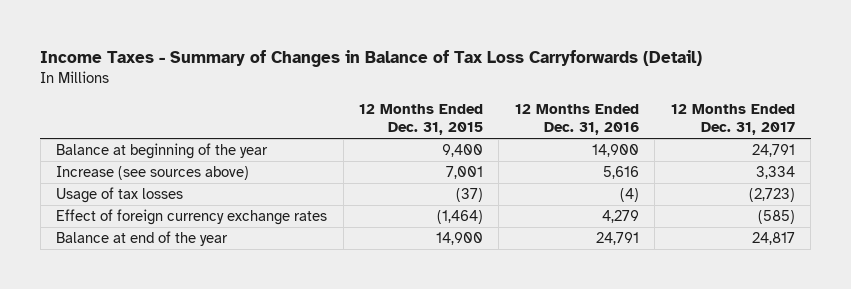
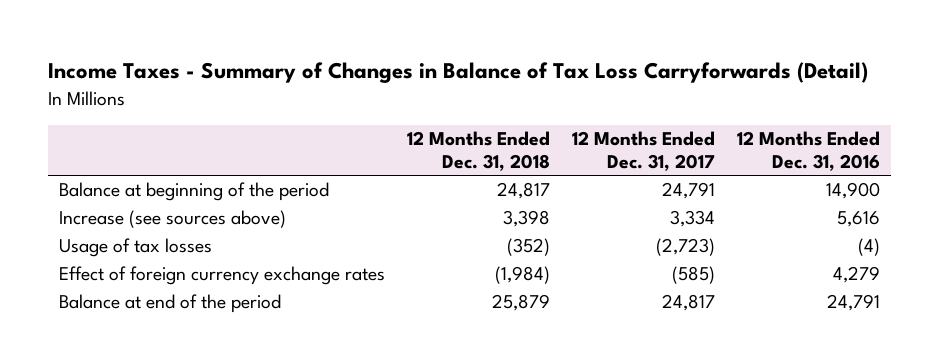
[359,103,484,136] 12 Months Ended Dec. 31, 2015 -> none
none -> [406,131,550,171] 12 Months Ended Dec. 31, 2018
[56,143,269,160] Balance at beginning of the year -> [58,182,329,202] Balance at beginning of the period
[56,231,229,247] Balance at end of the year -> [58,294,281,314] Balance at end of the period

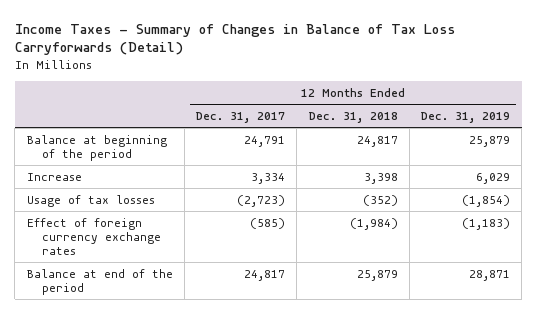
[736,131,880,171] 12 Months Ended Dec. 31, 2016 -> none
none -> [421,111,511,123] Dec. 31, 2019
[58,210,286,229] Increase (see sources above) -> [26,172,82,181] Increase

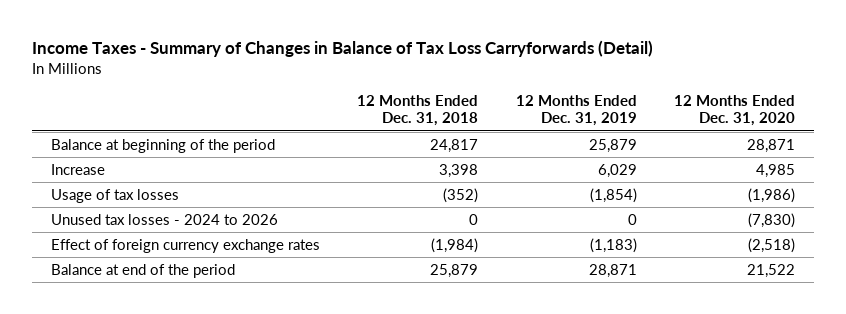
[196,111,286,123] Dec. 31, 2017 -> none
none -> [673,94,795,127] 12 Months Ended Dec. 31, 2020
none -> [50,213,278,225] Unused tax losses - 2024 to 2026

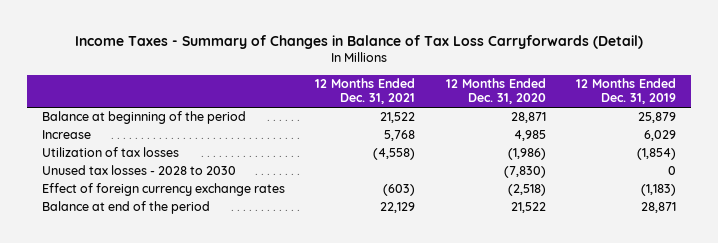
[357,94,479,127] 12 Months Ended Dec. 31, 2018 -> none
none -> [315,78,416,105] 12 Months Ended Dec. 31, 2021
[50,188,179,203] Usage of tax losses -> [42,147,180,158] Utilization of tax losses
[50,213,278,225] Unused tax losses - 2024 to 2026 -> [42,165,237,176] Unused tax losses - 2028 to 2030

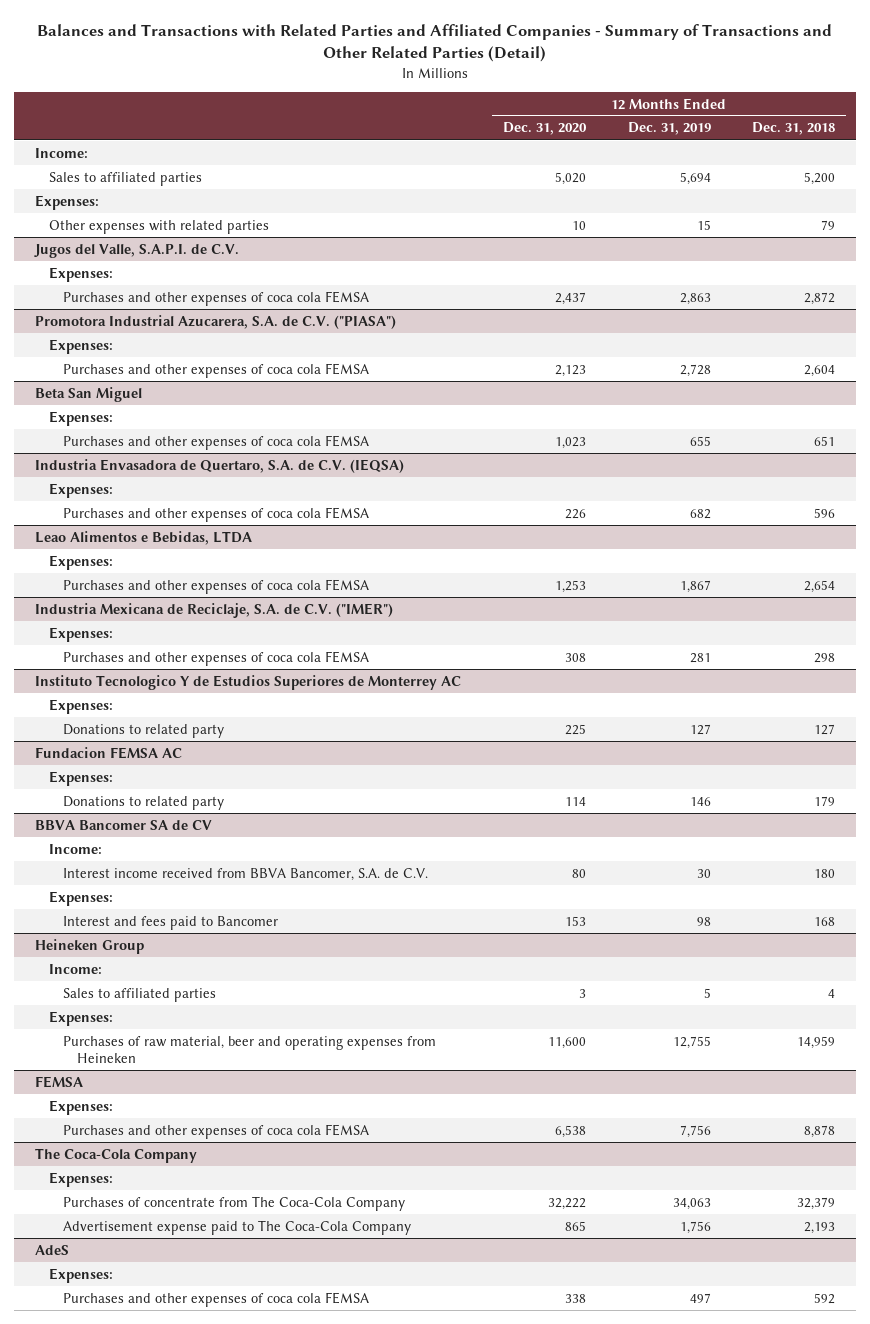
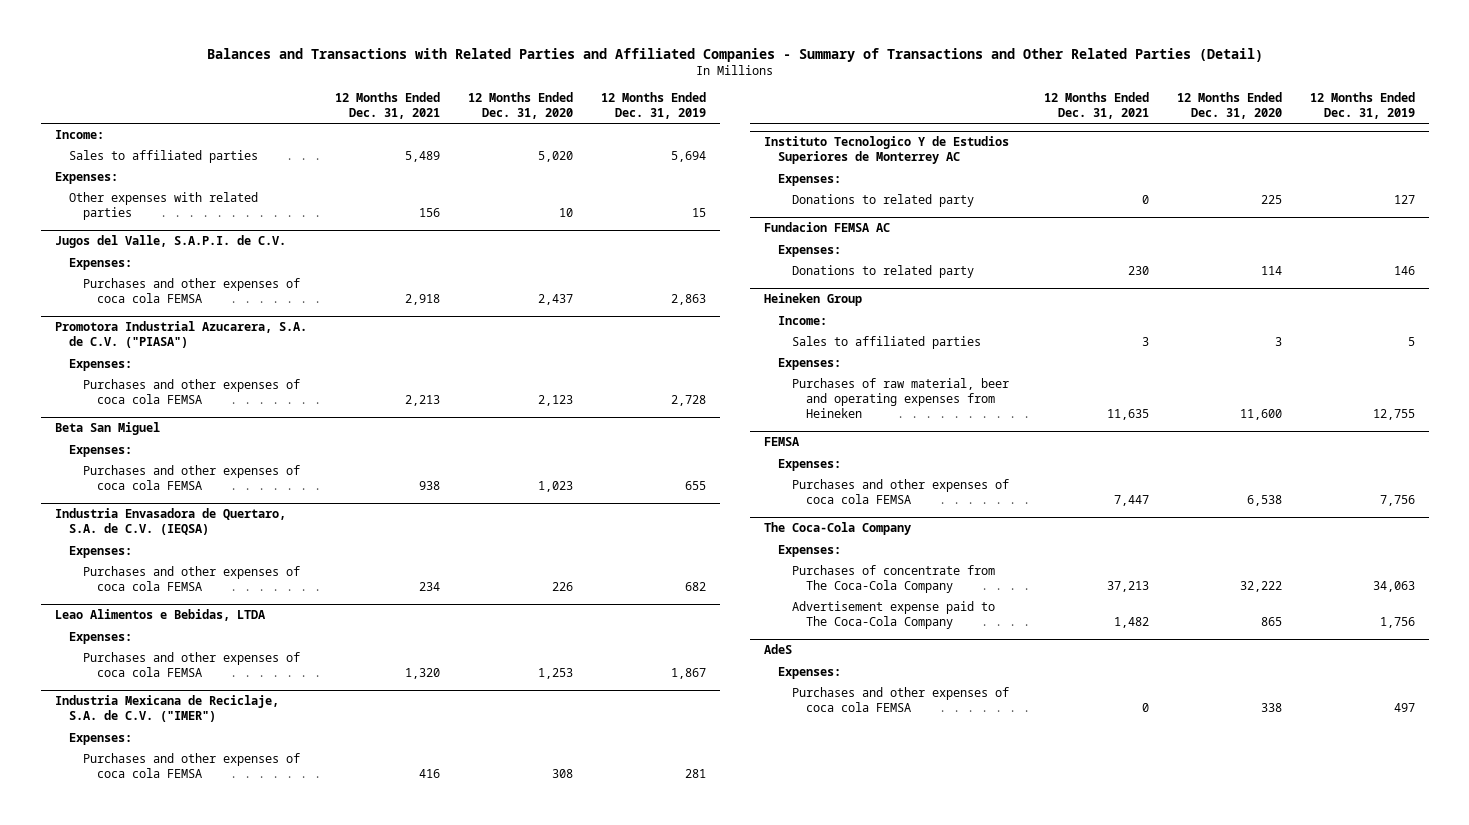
[752,122,836,136] Dec. 31, 2018 -> none
none -> [334,91,440,119] 12 Months Ended Dec. 31, 2021
[35,819,213,830] BBVA Bancomer SA de CV -> none
[48,843,102,854] Income: -> none
[62,867,428,881] Interest income received from BBVA Bancomer, S.A. de C.V. -> none
[48,890,113,906] Expenses: -> none
[62,915,278,930] Interest and fees paid to Bancomer -> none

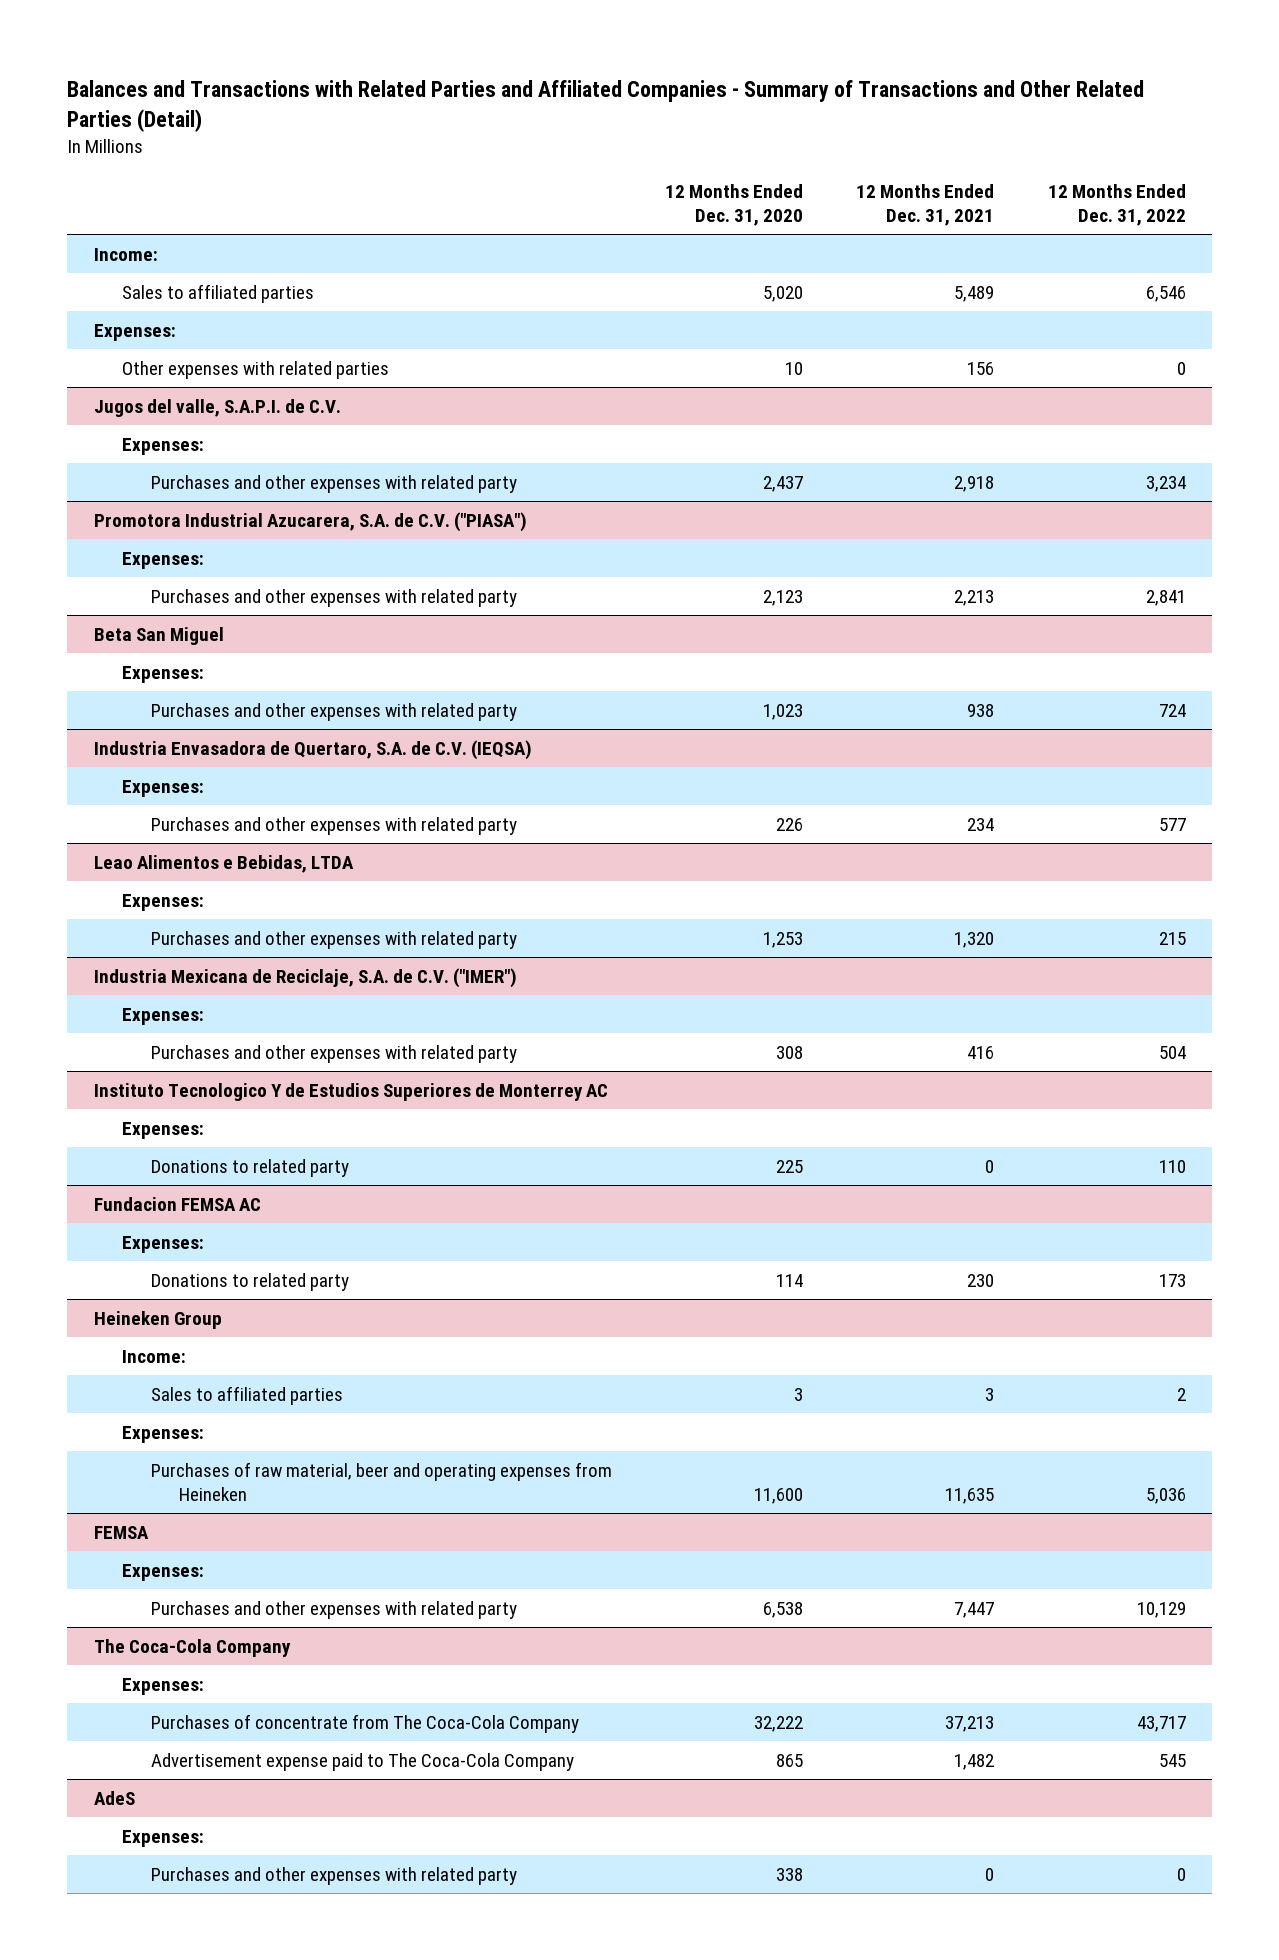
[600,91,706,119] 12 Months Ended Dec. 31, 2019 -> none
none -> [1047,183,1186,227] 12 Months Ended Dec. 31, 2022
[54,235,286,249] Jugos del Valle, S.A.P.I. de C.V. -> [93,398,341,417] Jugos del valle, S.A.P.I. de C.V.
[83,277,301,303] Purchases and other expenses of coca cola FEMSA -> [150,474,517,493] Purchases and other expenses with related party
[83,378,301,404] Purchases and other expenses of coca cola FEMSA -> [150,588,517,607] Purchases and other expenses with related party
[83,464,301,490] Purchases and other expenses of coca cola FEMSA -> [150,702,517,721] Purchases and other expenses with related party
[83,565,301,591] Purchases and other expenses of coca cola FEMSA -> [150,816,517,835] Purchases and other expenses with related party
[83,651,301,677] Purchases and other expenses of coca cola FEMSA -> [150,930,517,949] Purchases and other expenses with related party
[83,752,301,778] Purchases and other expenses of coca cola FEMSA -> [150,1044,517,1063] Purchases and other expenses with related party
[791,478,1009,504] Purchases and other expenses of coca cola FEMSA -> [150,1600,517,1619] Purchases and other expenses with related party
[791,686,1009,712] Purchases and other expenses of coca cola FEMSA -> [150,1866,517,1885] Purchases and other expenses with related party

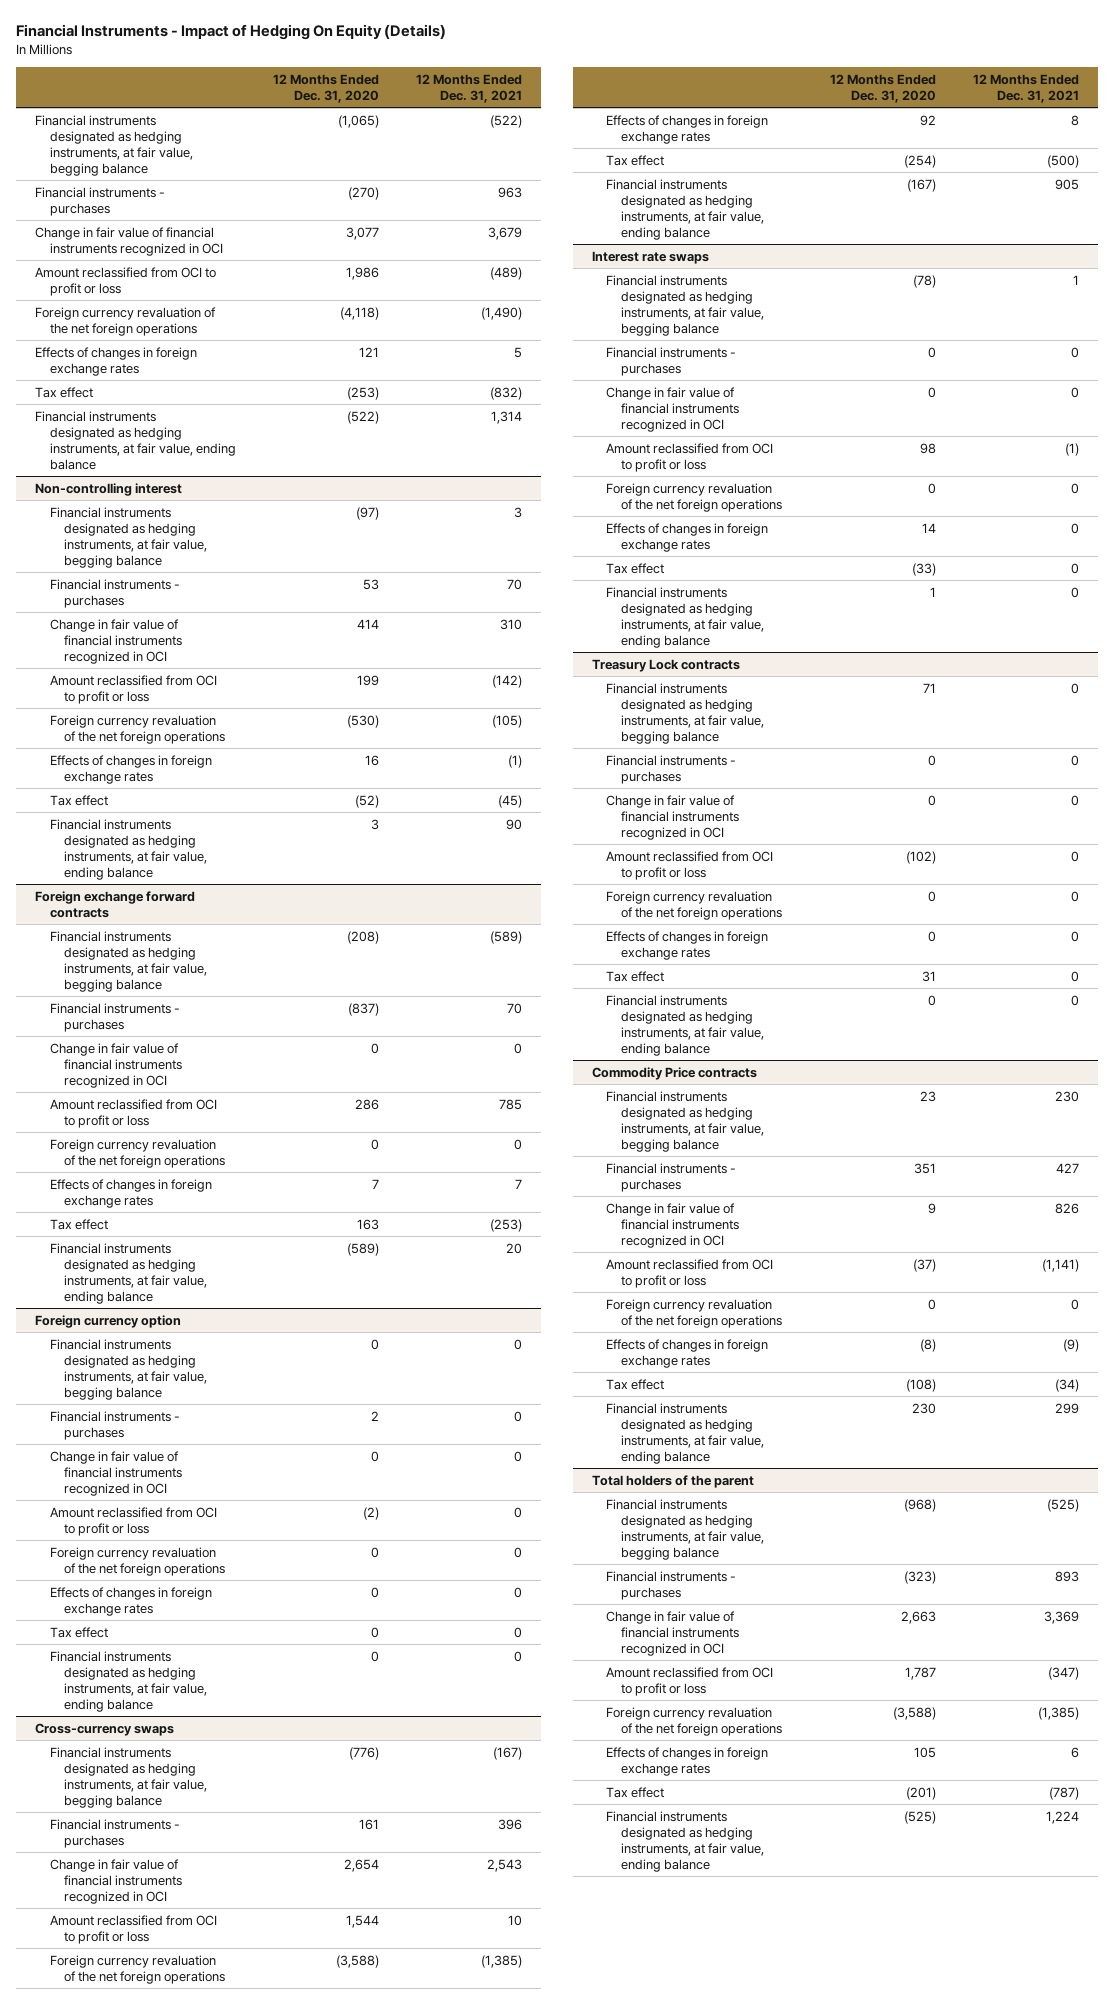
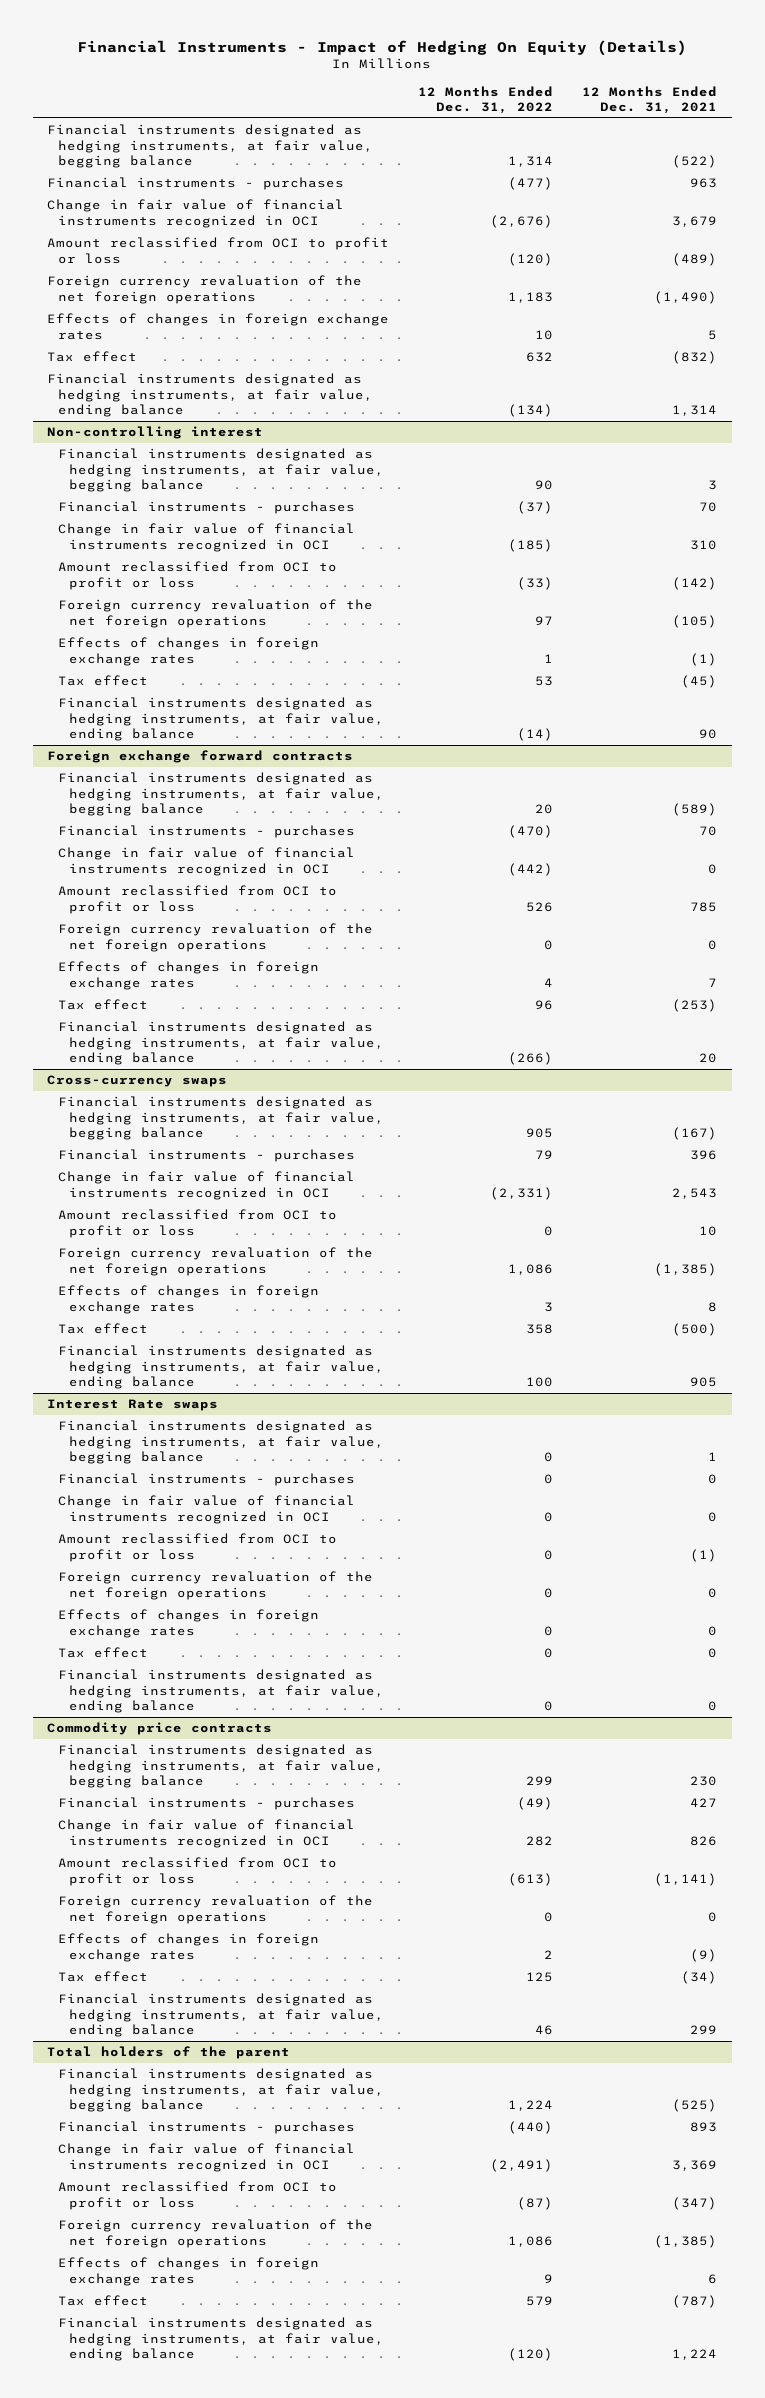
[272,73,379,103] 12 Months Ended Dec. 31, 2020 -> none
none -> [418,85,554,114] 12 Months Ended Dec. 31, 2022
[34,1314,181,1328] Foreign currency option -> none
[49,1338,208,1400] Financial instruments designated as hedging instruments, at fair value, begging balance -> none
[49,1410,180,1440] Financial instruments - purchases -> none
[49,1450,183,1496] Change in fair value of financial instruments recognized in OCI -> none
[49,1506,217,1536] Amount reclassified from OCI to profit or loss -> none
[49,1546,226,1576] Foreign currency revaluation of the net foreign operations -> none
[49,1586,212,1616] Effects of changes in foreign exchange rates -> none
[49,1626,108,1638] Tax effect -> none
[49,1650,208,1712] Financial instruments designated as hedging instruments, at fair value, ending balance -> none
[591,250,709,264] Interest rate swaps -> [47,1399,219,1412] Interest Rate swaps
[591,658,740,672] Treasury Lock contracts -> none
[606,682,765,744] Financial instruments designated as hedging instruments, at fair value, begging balance -> none
[606,754,737,784] Financial instruments - purchases -> none
[606,794,740,840] Change in fair value of financial instruments recognized in OCI -> none
[606,850,774,880] Amount reclassified from OCI to profit or loss -> none
[606,890,783,920] Foreign currency revaluation of the net foreign operations -> none
[606,930,769,960] Effects of changes in foreign exchange rates -> none
[606,970,665,982] Tax effect -> none
[606,994,765,1056] Financial instruments designated as hedging instruments, at fair value, ending balance -> none
[591,1066,757,1080] Commodity Price contracts -> [47,1722,273,1736] Commodity price contracts

